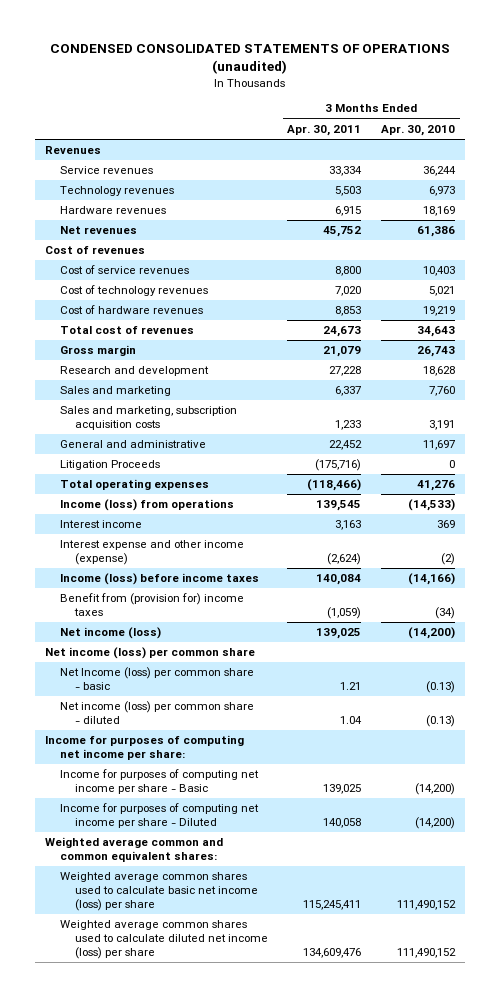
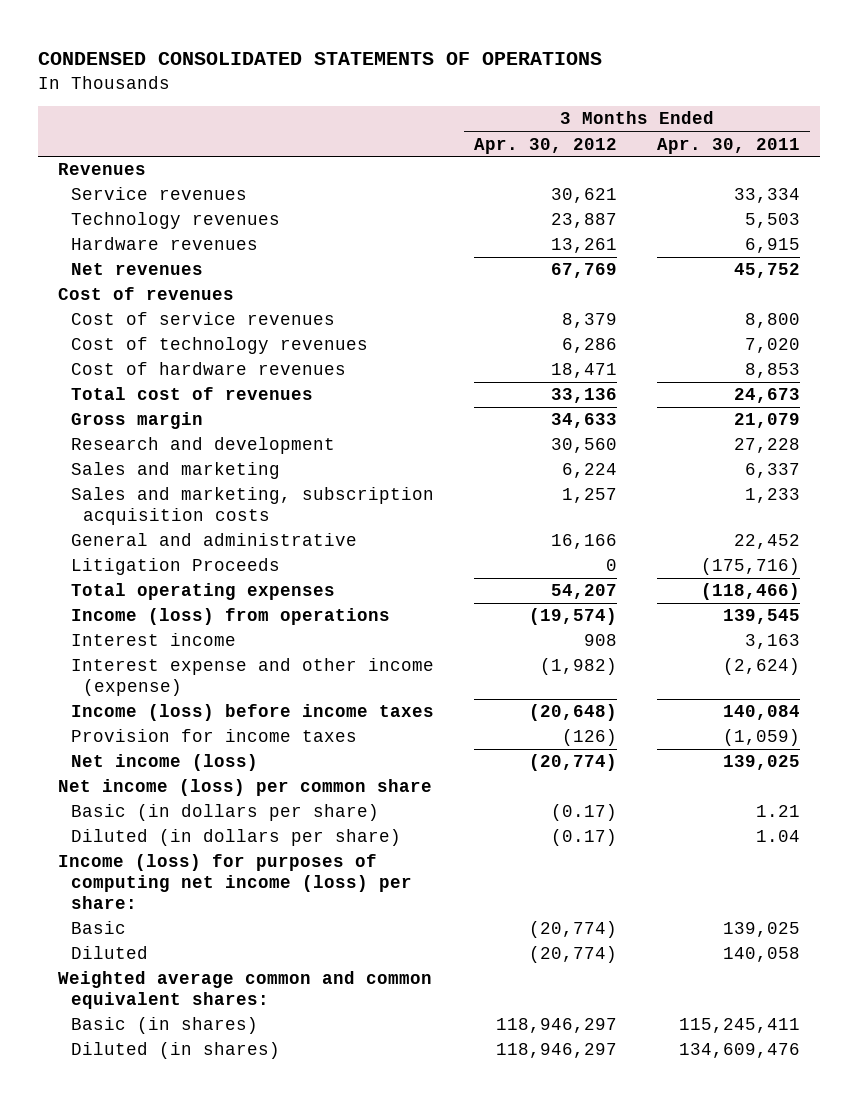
[49,43,450,74] CONDENSED CONSOLIDATED STATEMENTS OF OPERATIONS (unaudited) -> [37,52,602,66] CONDENSED CONSOLIDATED STATEMENTS OF OPERATIONS
[380,124,455,136] Apr. 30, 2010 -> none
none -> [473,137,617,154] Apr. 30, 2012
[59,593,244,617] Benefit from (provision for) income taxes -> [70,729,357,743] Provision for income taxes
[59,667,254,691] Net Income (loss) per common share - basic -> [70,804,379,822] Basic (in dollars per share)
[59,701,254,725] Net income (loss) per common share - diluted -> [70,829,401,847] Diluted (in dollars per share)
[44,735,244,761] Income for purposes of computing net income per share: -> [58,854,412,910] Income (loss) for purposes of computing net income (loss) per share:
[59,769,259,795] Income for purposes of computing net income per share - Basic -> [70,921,126,935] Basic
[59,803,259,829] Income for purposes of computing net income per share - Diluted -> [70,946,148,960] Diluted
[59,872,259,912] Weighted average common shares used to calculate basic net income (loss) per share -> [70,1017,258,1035] Basic (in shares)
[59,920,269,960] Weighted average common shares used to calculate diluted net income (loss) per share -> [70,1042,280,1060] Diluted (in shares)

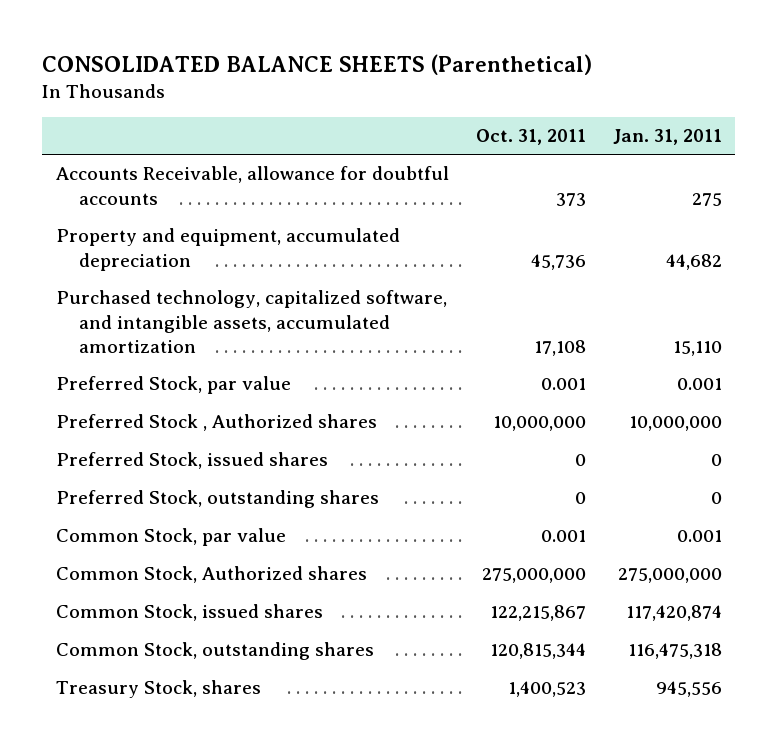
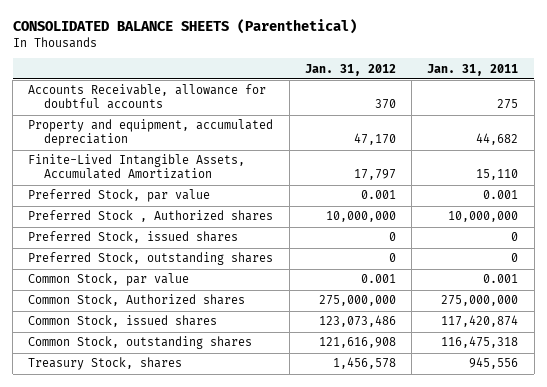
[475,129,586,146] Oct. 31, 2011 -> none
none -> [304,63,396,76] Jan. 31, 2012
[55,290,447,354] Purchased technology, capitalized software, and intangible assets, accumulated amortization -> [28,154,246,180] Finite-Lived Intangible Assets, Accumulated Amortization

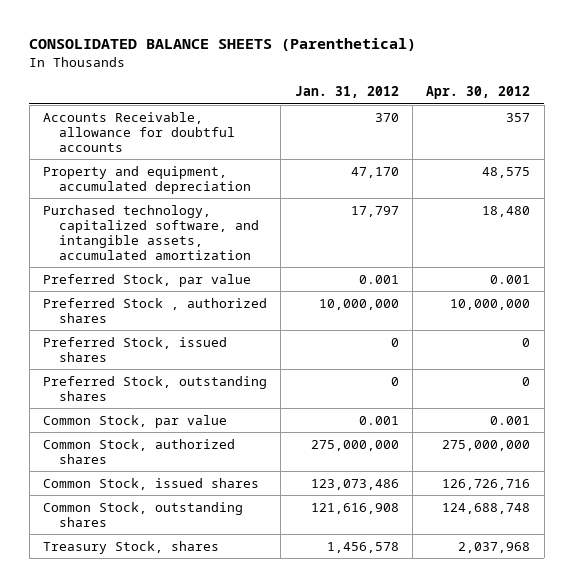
[427,63,519,76] Jan. 31, 2011 -> none
none -> [426,86,531,100] Apr. 30, 2012
[28,154,246,180] Finite-Lived Intangible Assets, Accumulated Amortization -> [42,204,259,260] Purchased technology, capitalized software, and intangible assets, accumulated amortization
[28,210,274,223] Preferred Stock , Authorized shares -> [42,297,267,323] Preferred Stock , authorized shares
[28,294,246,307] Common Stock, Authorized shares -> [42,438,235,464] Common Stock, authorized shares

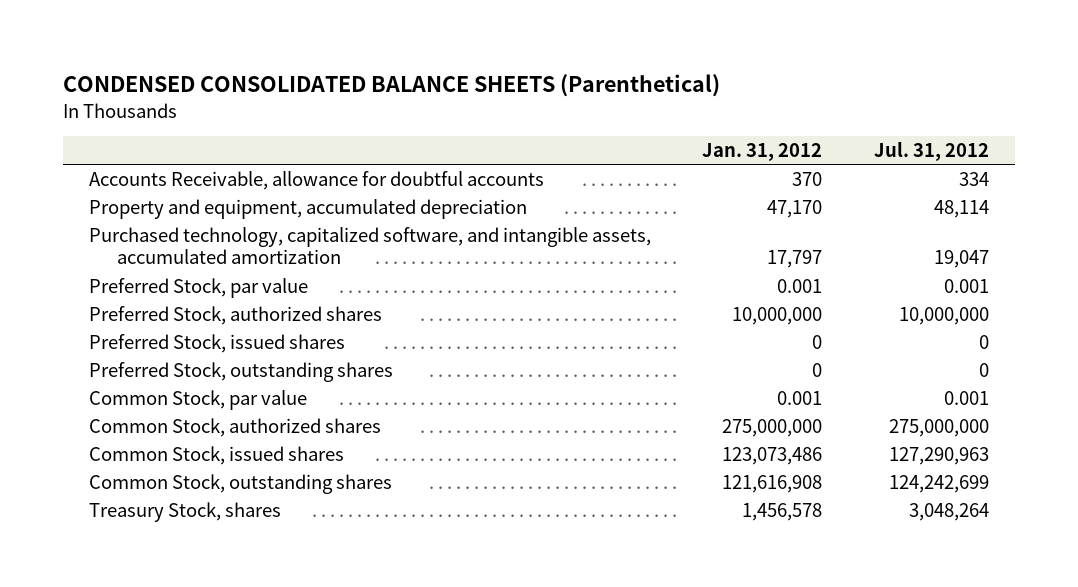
[29,38,417,52] CONSOLIDATED BALANCE SHEETS (Parenthetical) -> [63,74,721,98] CONDENSED CONSOLIDATED BALANCE SHEETS (Parenthetical)
[426,86,531,100] Apr. 30, 2012 -> none
none -> [873,141,989,162] Jul. 31, 2012
[42,297,267,323] Preferred Stock , authorized shares -> [89,305,383,325] Preferred Stock, authorized shares

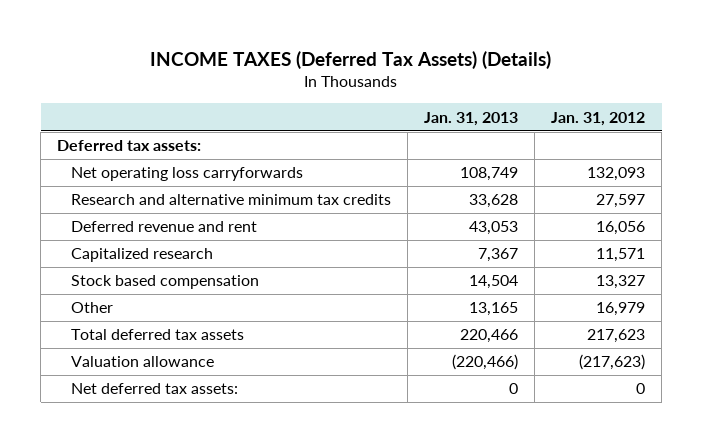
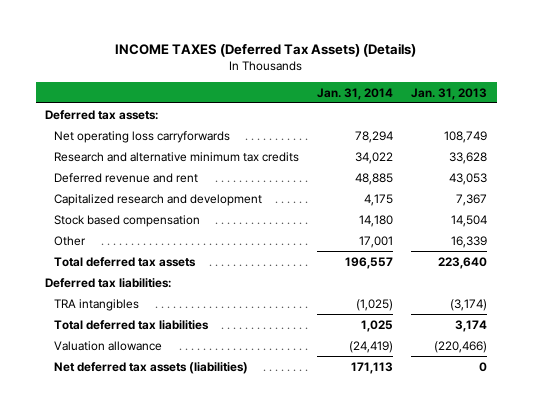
[551,111,646,126] Jan. 31, 2012 -> none
none -> [317,87,394,100] Jan. 31, 2014
[71,248,214,263] Capitalized research -> [54,193,263,206] Capitalized research and development
[469,302,519,317] 13,165 -> [451,235,488,248] 16,339
[460,329,519,344] 220,466 -> [438,256,488,269] 223,640
none -> [45,277,172,288] Deferred tax liabilities:
none -> [54,298,140,311] TRA intangibles
none -> [54,319,210,330] Total deferred tax liabilities
[71,383,239,395] Net deferred tax assets: -> [54,361,249,374] Net deferred tax assets (liabilities)

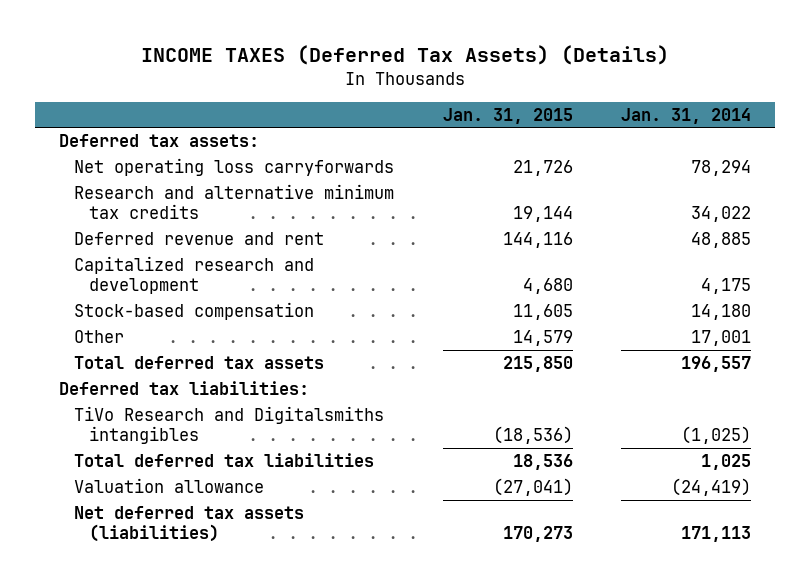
[411,87,488,100] Jan. 31, 2013 -> none
none -> [442,107,573,124] Jan. 31, 2015
[54,214,201,227] Stock based compensation -> [74,301,315,320] Stock-based compensation
[54,298,140,311] TRA intangibles -> [74,405,385,445] TiVo Research and Digitalsmiths intangibles

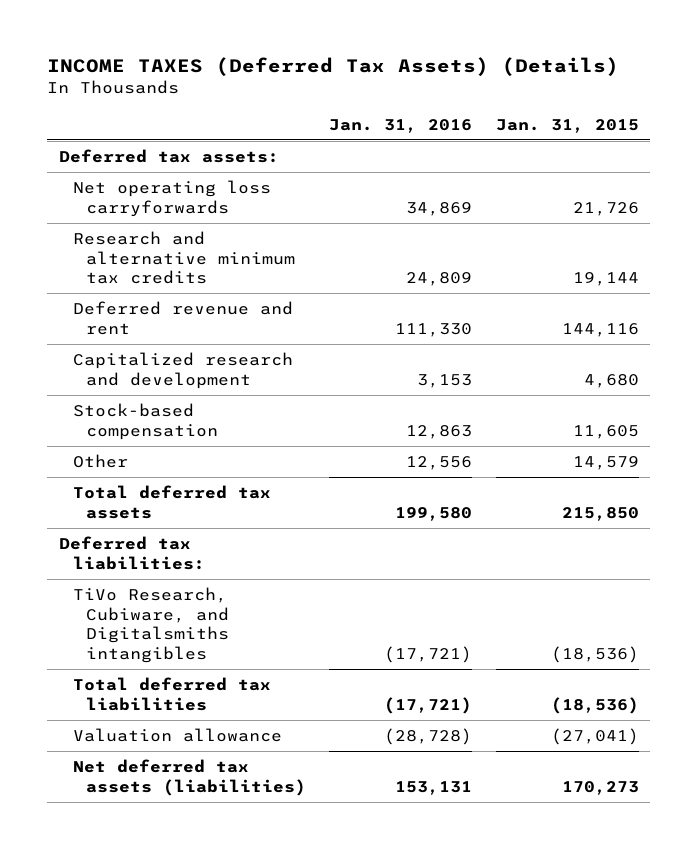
[621,107,752,124] Jan. 31, 2014 -> none
none -> [329,118,473,133] Jan. 31, 2016
[74,405,385,445] TiVo Research and Digitalsmiths intangibles -> [72,587,230,663] TiVo Research, Cubiware, and Digitalsmiths intangibles
[512,453,573,470] 18,536 -> [550,696,639,714] (18,536)

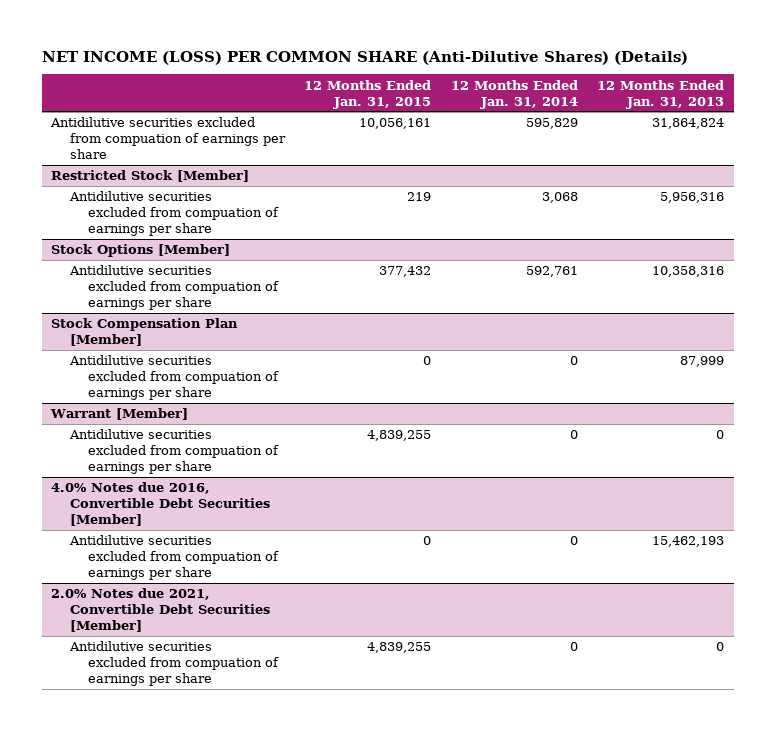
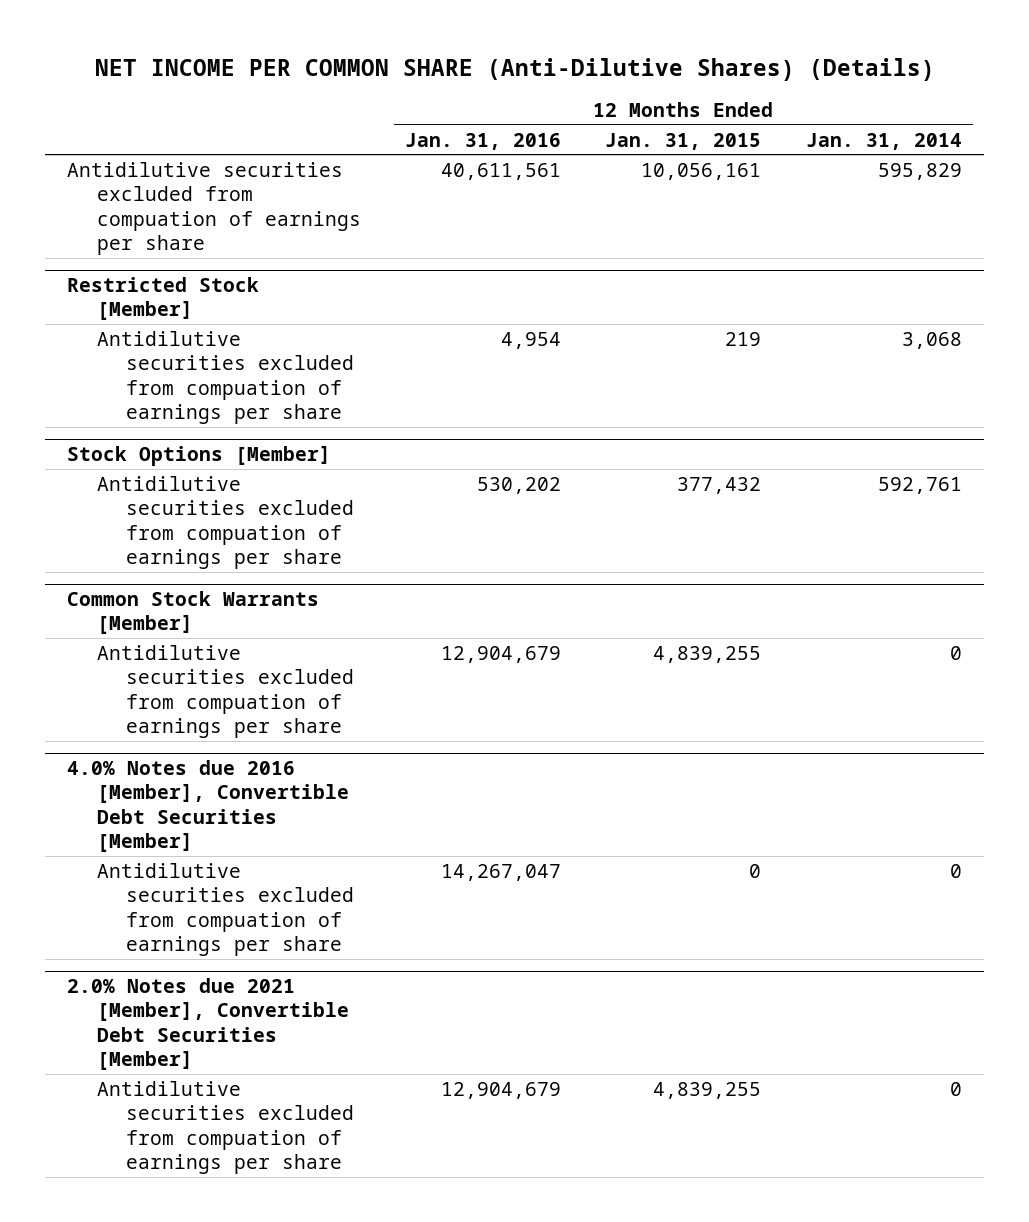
[41,50,688,65] NET INCOME (LOSS) PER COMMON SHARE (Anti-Dilutive Shares) (Details) -> [94,57,935,81] NET INCOME PER COMMON SHARE (Anti-Dilutive Shares) (Details)
[597,79,725,109] 12 Months Ended Jan. 31, 2013 -> none
none -> [405,132,562,150] Jan. 31, 2016
[51,318,239,347] Stock Compensation Plan [Member] -> none
[68,355,280,400] Antidilutive securities excluded from compuation of earnings per share -> none
[50,408,189,421] Warrant [Member] -> [67,591,320,635] Common Stock Warrants [Member]
[51,482,270,526] 4.0% Notes due 2016, Convertible Debt Securities [Member] -> [67,760,349,853] 4.0% Notes due 2016 [Member], Convertible Debt Securities [Member]
[51,588,270,632] 2.0% Notes due 2021, Convertible Debt Securities [Member] -> [67,978,349,1071] 2.0% Notes due 2021 [Member], Convertible Debt Securities [Member]

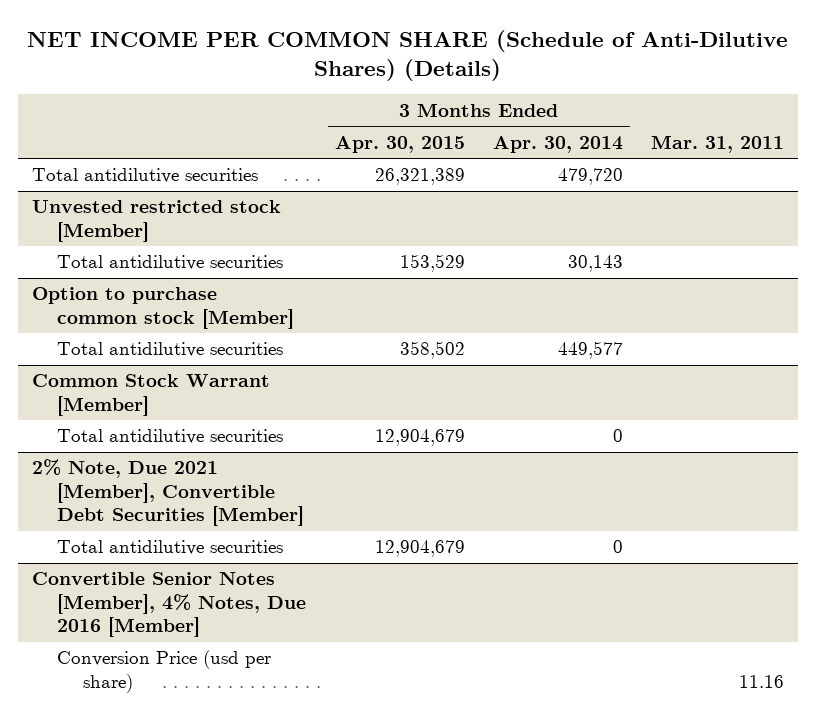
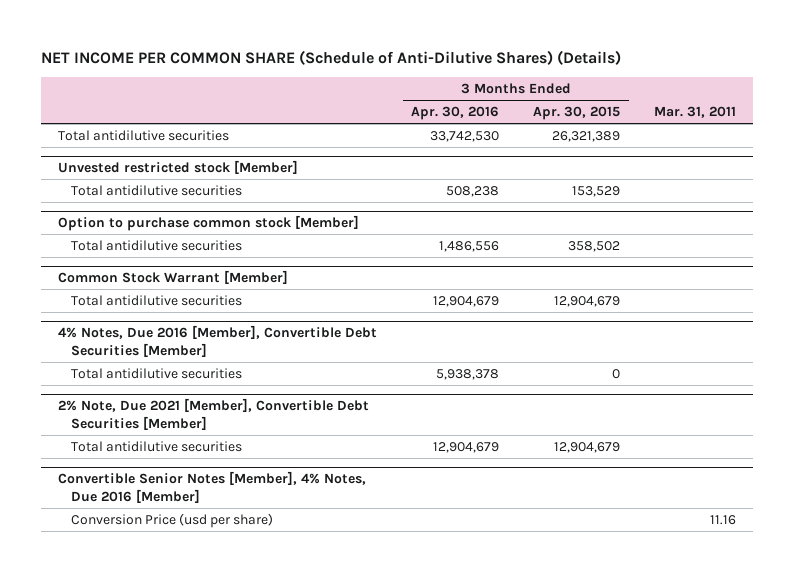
[492,135,623,153] Apr. 30, 2014 -> none
none -> [411,106,500,121] Apr. 30, 2016
none -> [58,325,378,358] 4% Notes, Due 2016 [Member], Convertible Debt Securities [Member]
none -> [70,368,242,380] Total antidilutive securities

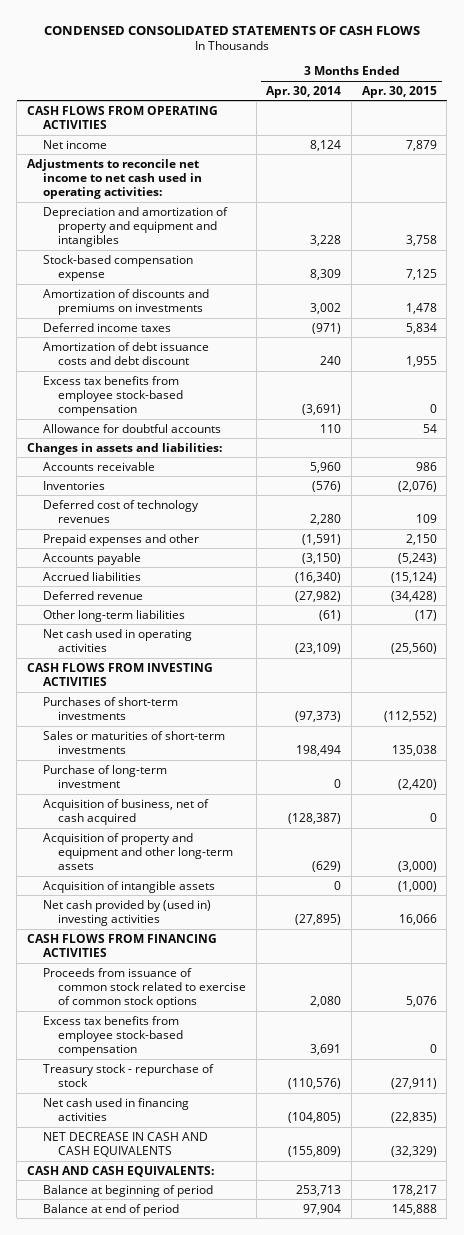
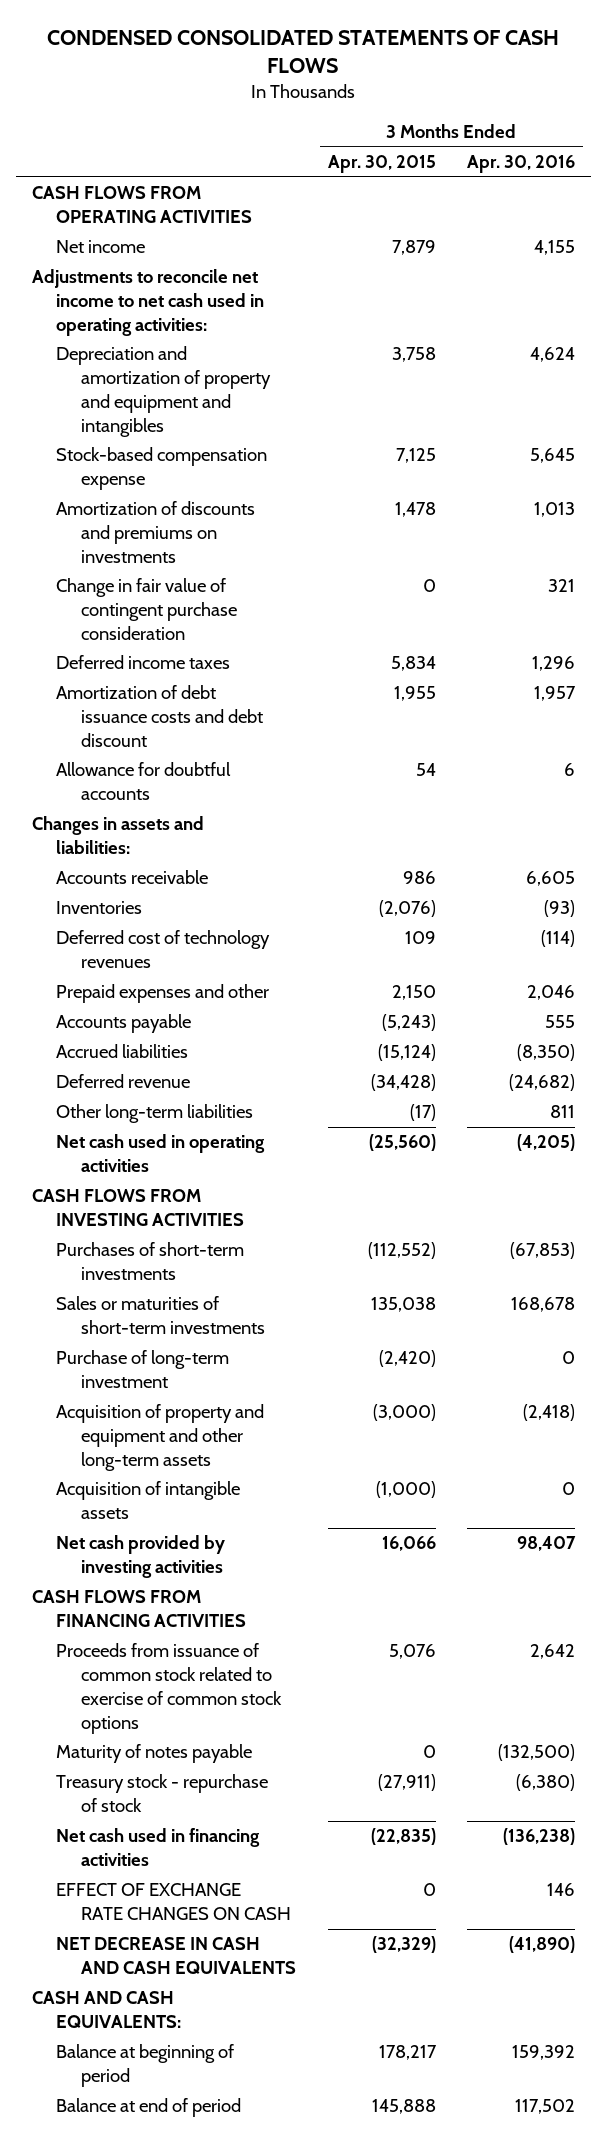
[266,85,342,98] Apr. 30, 2014 -> none
none -> [467,155,576,174] Apr. 30, 2016
none -> [56,578,238,640] Change in fair value of contingent purchase consideration
[42,375,184,416] Excess tax benefits from employee stock-based compensation -> none
[42,798,209,825] Acquisition of business, net of cash acquired -> none
[42,899,211,926] Net cash provided by (used in) investing activities -> [56,1535,226,1579] Net cash provided by investing activities
[42,1015,184,1056] Excess tax benefits from employee stock-based compensation -> none
none -> [56,1744,253,1764] Maturity of notes payable
none -> [56,1883,292,1921] EFFECT OF EXCHANGE RATE CHANGES ON CASH

